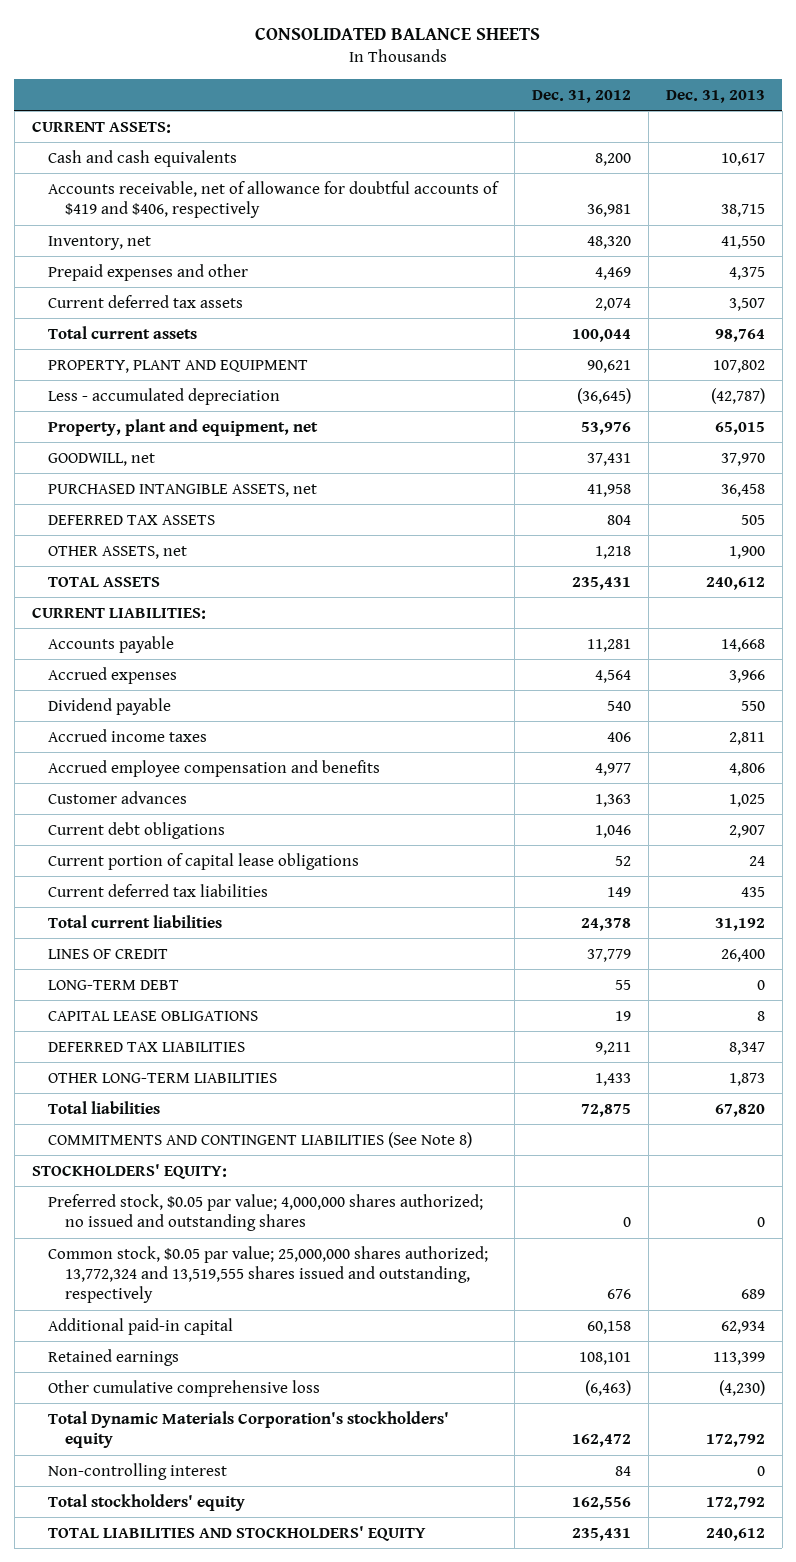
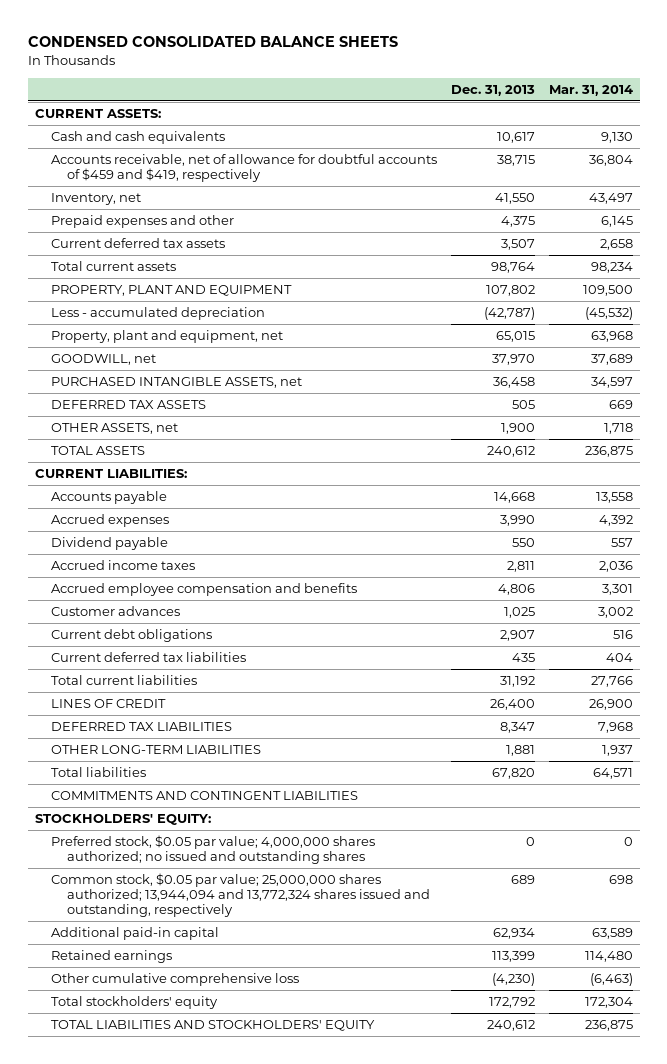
[255,26,541,40] CONSOLIDATED BALANCE SHEETS -> [27,36,398,48] CONDENSED CONSOLIDATED BALANCE SHEETS
[532,89,632,103] Dec. 31, 2012 -> none
none -> [548,84,633,96] Mar. 31, 2014
[48,180,500,219] Accounts receivable, net of allowance for doubtful accounts of $419 and $406, respectively -> [50,154,437,183] Accounts receivable, net of allowance for doubtful accounts of $459 and $419, respectively
[728,669,765,683] 3,966 -> [499,515,535,527] 3,990
[48,852,360,870] Current portion of capital lease obligations -> none
[48,979,180,990] LONG-TERM DEBT -> none
[48,1010,259,1021] CAPITAL LEASE OBLIGATIONS -> none
[728,1072,765,1086] 1,873 -> [505,745,535,757] 1,881
[48,1131,473,1148] COMMITMENTS AND CONTINGENT LIABILITIES (See Note 8) -> [50,791,358,801] COMMITMENTS AND CONTINGENT LIABILITIES
[48,1245,489,1304] Common stock, $0.05 par value; 25,000,000 shares authorized; 13,772,324 and 13,519,555 shares issued and outstanding, respectively -> [50,873,431,918] Common stock, $0.05 par value; 25,000,000 shares authorized; 13,944,094 and 13,772,324 shares issued and outstanding, respectively
[48,1410,450,1449] Total Dynamic Materials Corporation's stockholders' equity -> none
[48,1462,228,1480] Non-controlling interest -> none

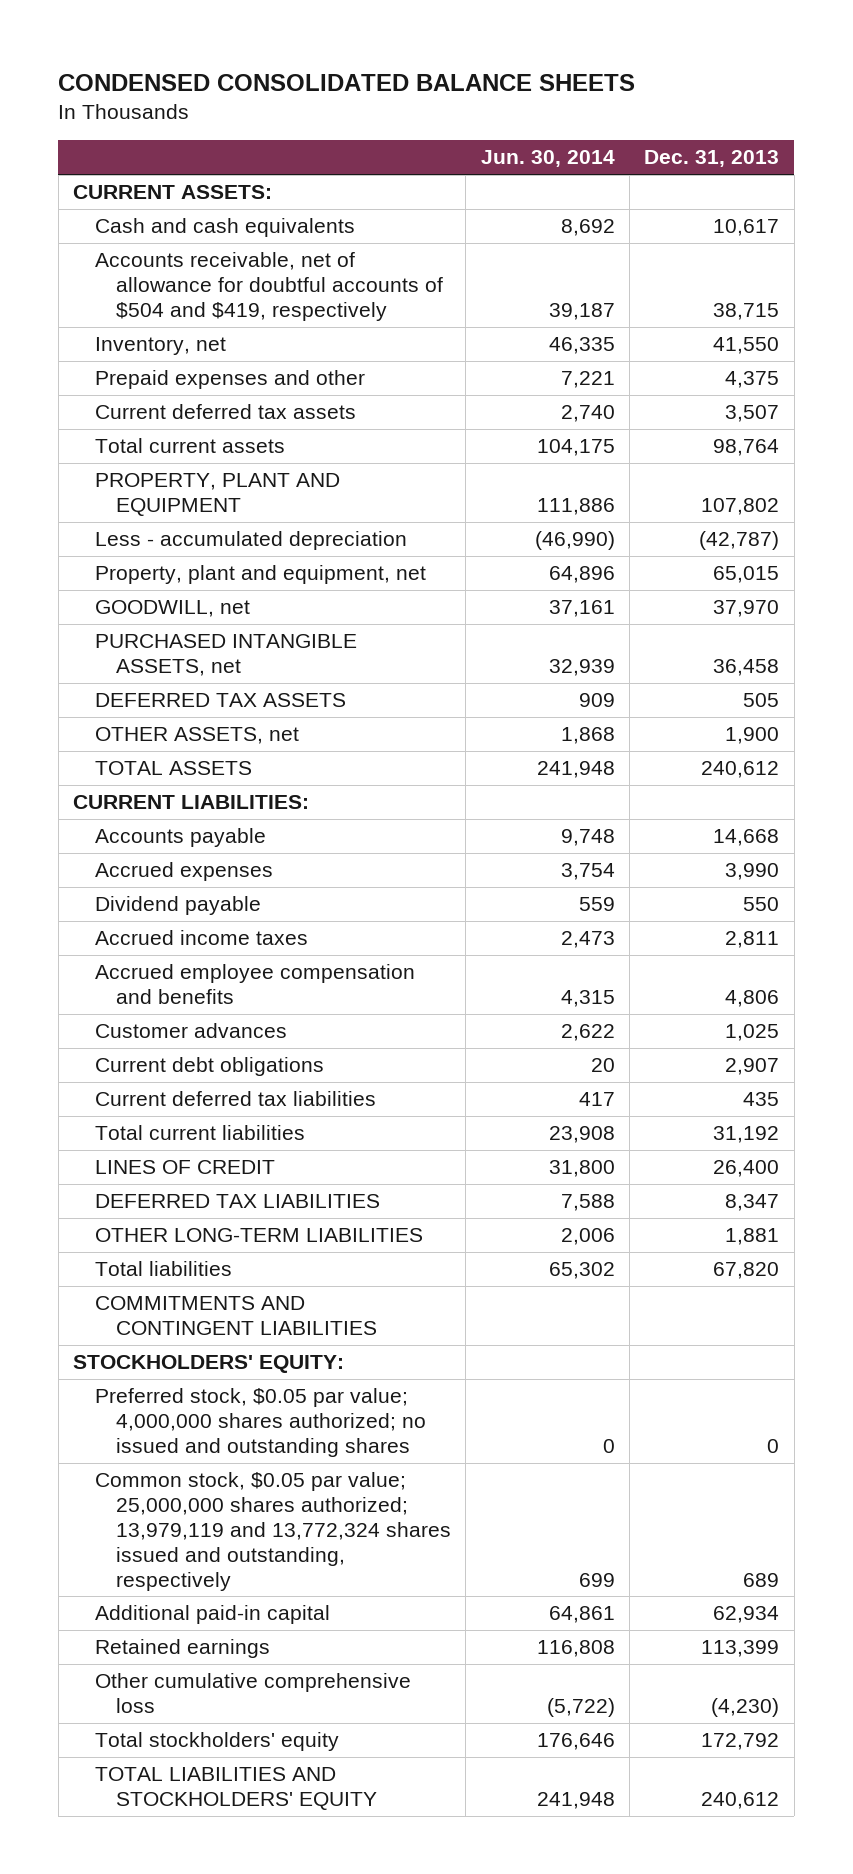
[548,84,633,96] Mar. 31, 2014 -> none
none -> [480,150,615,168] Jun. 30, 2014
[50,154,437,183] Accounts receivable, net of allowance for doubtful accounts of $459 and $419, respectively -> [94,252,444,321] Accounts receivable, net of allowance for doubtful accounts of $504 and $419, respectively
[50,873,431,918] Common stock, $0.05 par value; 25,000,000 shares authorized; 13,944,094 and 13,772,324 shares issued and outstanding, respectively -> [94,1472,452,1591] Common stock, $0.05 par value; 25,000,000 shares authorized; 13,979,119 and 13,772,324 shares issued and outstanding, respectively

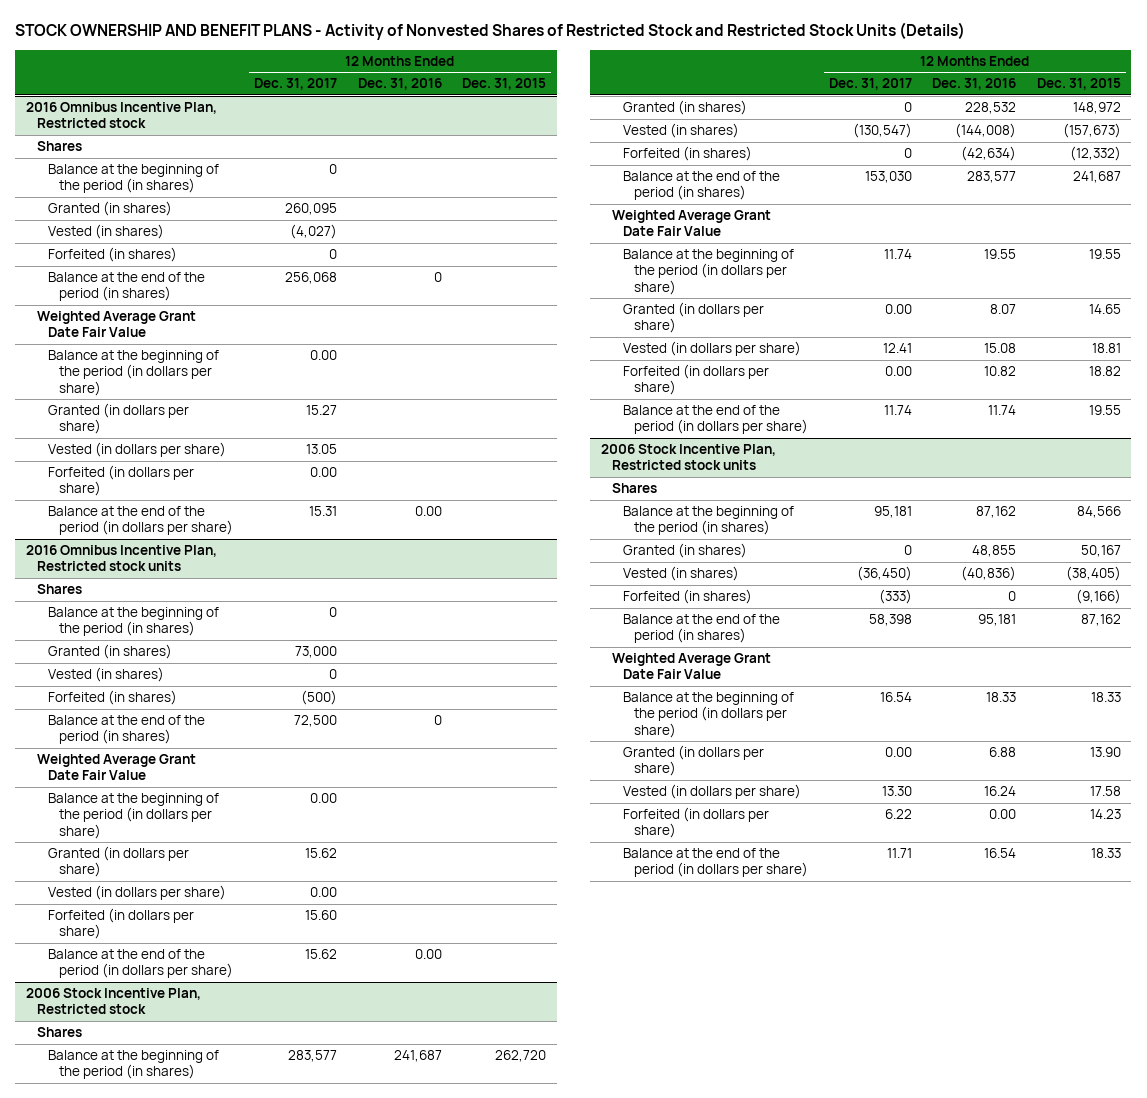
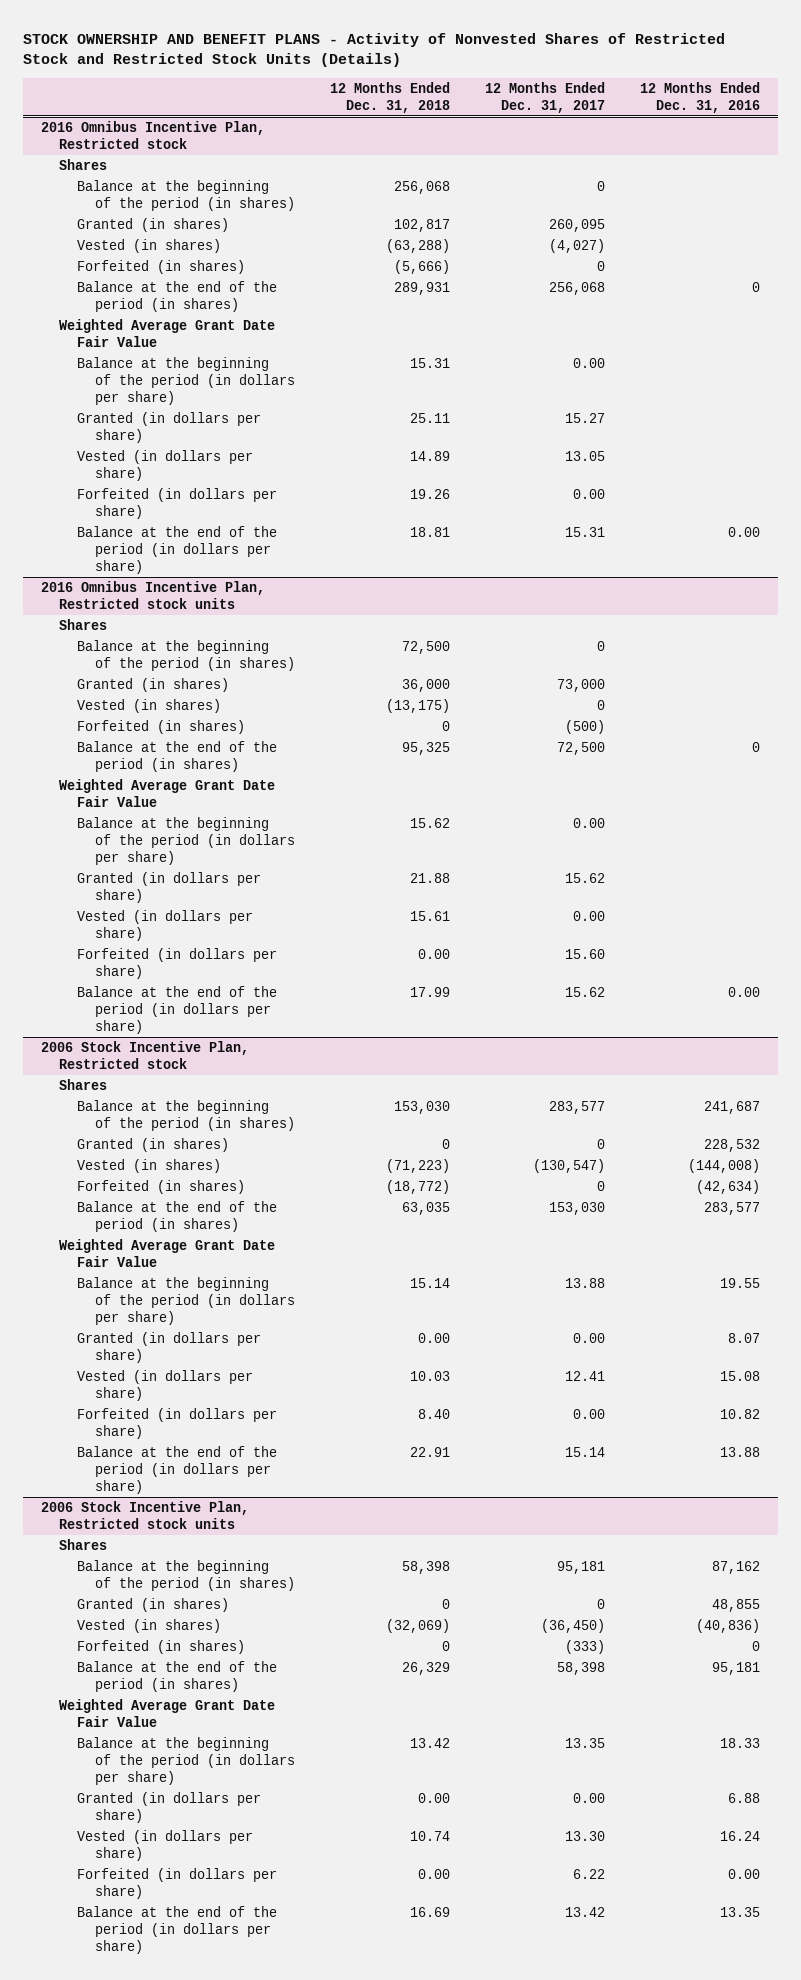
[462,78,547,91] Dec. 31, 2015 -> none
none -> [329,81,450,113] 12 Months Ended Dec. 31, 2018
[883,249,912,260] 11.74 -> [565,1277,606,1288] 13.88
[883,405,912,416] 11.74 -> [565,1446,606,1457] 15.14
[988,405,1017,416] 11.74 -> [720,1446,761,1457] 13.88
[879,692,912,703] 16.54 -> [565,1737,606,1748] 13.35
[886,848,912,859] 11.71 -> [565,1906,606,1917] 13.42
[984,848,1017,859] 16.54 -> [720,1906,761,1917] 13.35

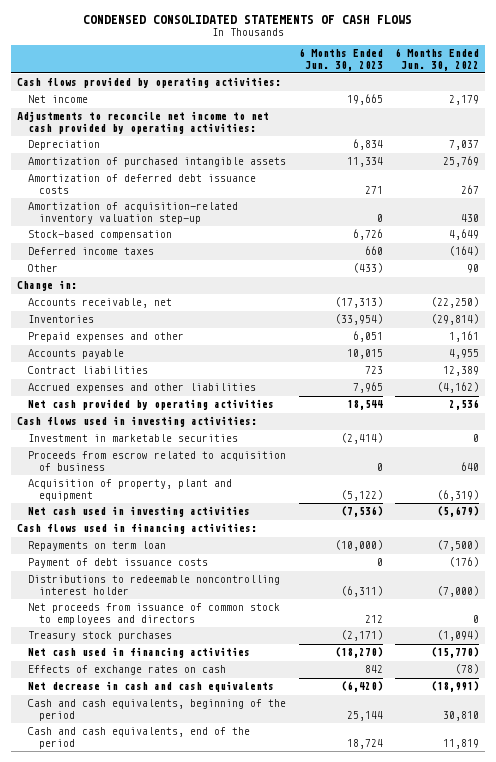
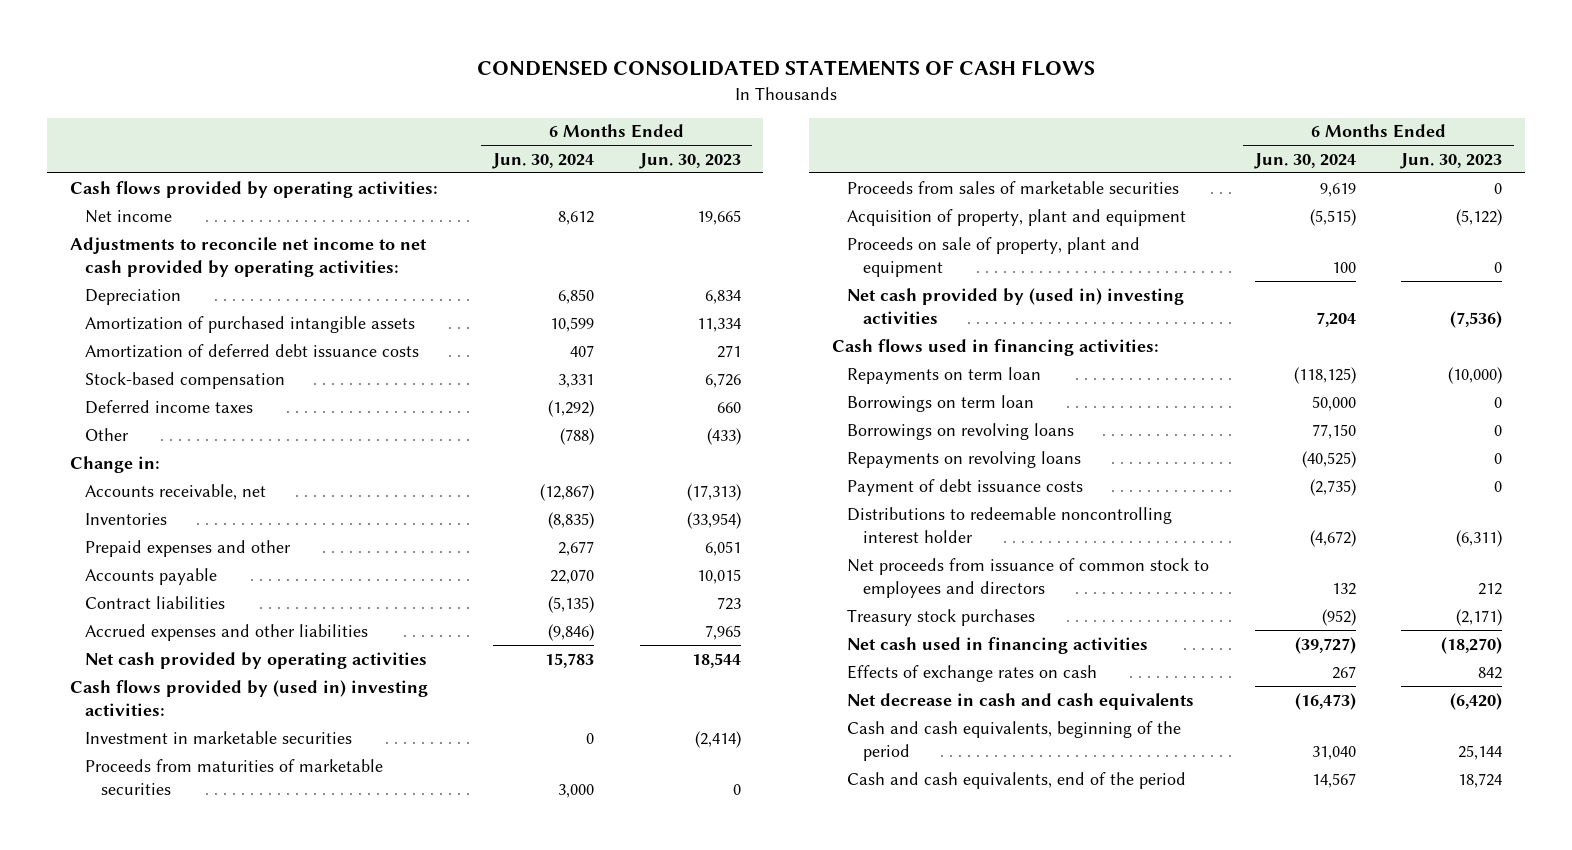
[395,48,480,71] 6 Months Ended Jun. 30, 2022 -> none
none -> [491,153,594,170] Jun. 30, 2024
[27,202,238,224] Amortization of acquisition-related inventory valuation step-up -> none
[17,416,258,428] Cash flows used in investing activities: -> [69,679,428,716] Cash flows provided by (used in) investing activities:
[27,451,286,471] Proceeds from escrow related to acquisition of business -> none
none -> [85,758,384,795] Proceeds from maturities of marketable securities
none -> [847,180,1180,194] Proceeds from sales of marketable securities
none -> [847,236,1141,277] Proceeds on sale of property, plant and equipment
[27,506,250,518] Net cash used in investing activities -> [847,287,1185,324] Net cash provided by (used in) investing activities
none -> [847,394,1035,412] Borrowings on term loan
none -> [847,422,1075,440] Borrowings on revolving loans
none -> [847,450,1082,468] Repayments on revolving loans

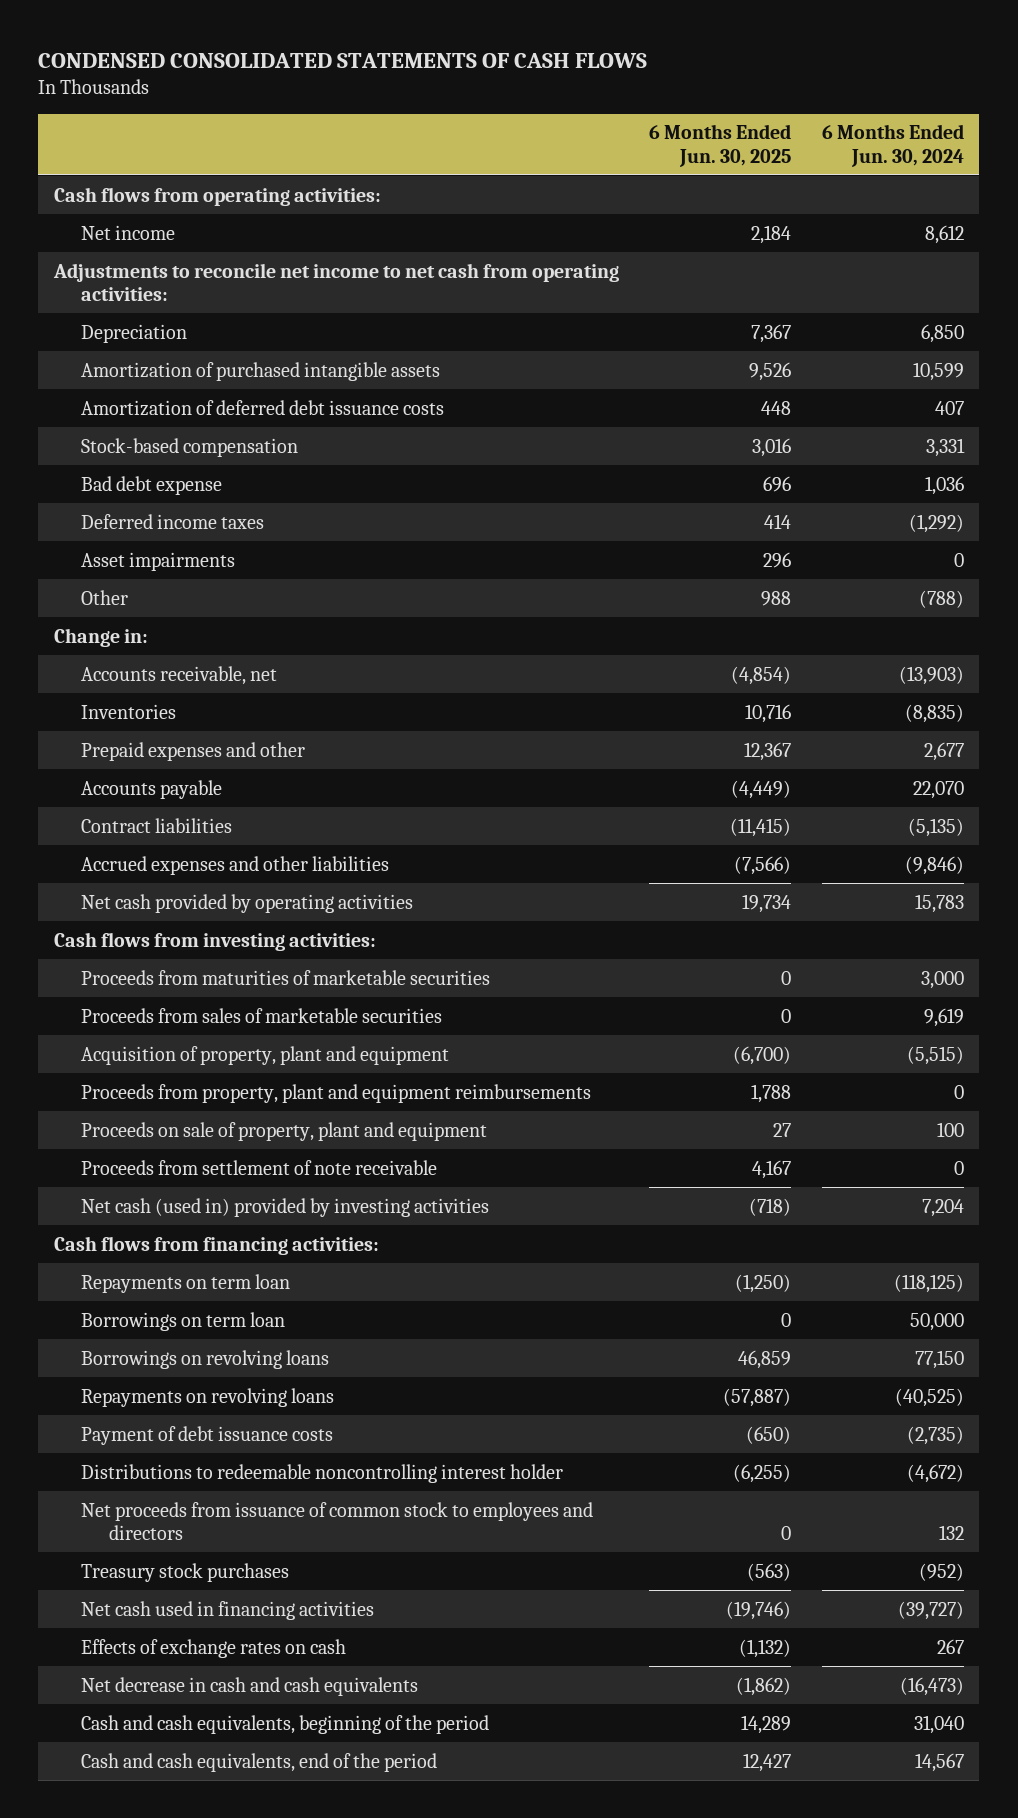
[638,153,741,170] Jun. 30, 2023 -> none
none -> [649,124,792,167] 6 Months Ended Jun. 30, 2025
[69,180,438,198] Cash flows provided by operating activities: -> [53,186,381,206] Cash flows from operating activities:
[69,236,427,277] Adjustments to reconcile net income to net cash provided by operating activities: -> [52,262,619,301] Adjustments to reconcile net income to net cash from operating activities:
none -> [81,475,223,495] Bad debt expense
none -> [81,551,236,571] Asset impairments
[539,483,594,501] (12,867) -> [899,665,965,685] (13,903)
[85,730,353,744] Investment in marketable securities -> none
[69,679,428,716] Cash flows provided by (used in) investing activities: -> [53,931,376,951] Cash flows from investing activities:
none -> [81,1083,592,1103] Proceeds from property, plant and equipment reimbursements
none -> [81,1159,438,1175] Proceeds from settlement of note receivable
[847,287,1185,324] Net cash provided by (used in) investing activities -> [81,1197,490,1217] Net cash (used in) provided by investing activities
[831,338,1159,356] Cash flows used in financing activities: -> [53,1235,379,1255] Cash flows from financing activities:

